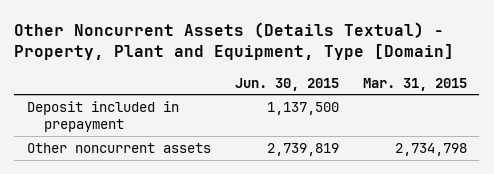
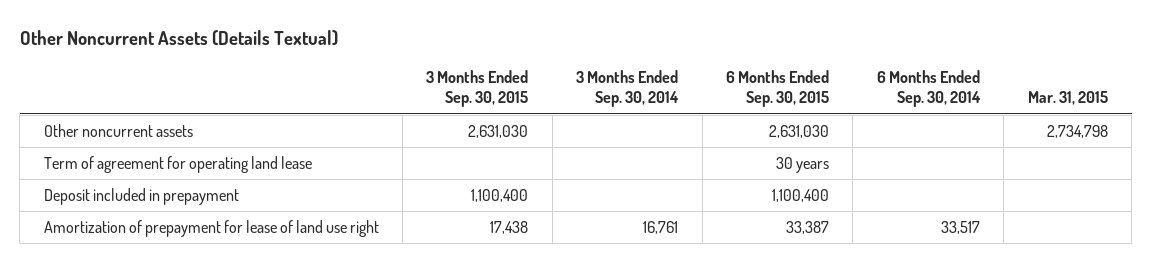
[14,21,455,61] Other Noncurrent Assets (Details Textual) - Property, Plant and Equipment, Type [Domain] -> [19,29,338,46] Other Noncurrent Assets (Details Textual)
[234,77,339,91] Jun. 30, 2015 -> none
none -> [426,69,529,108] 3 Months Ended Sep. 30, 2015
none -> [576,69,680,108] 3 Months Ended Sep. 30, 2014
none -> [726,69,830,108] 6 Months Ended Sep. 30, 2015
none -> [876,69,981,108] 6 Months Ended Sep. 30, 2014
none -> [43,156,312,174] Term of agreement for operating land lease
[26,100,179,133] Deposit included in prepayment -> [43,188,239,206] Deposit included in prepayment
none -> [43,220,379,238] Amortization of prepayment for lease of land use right

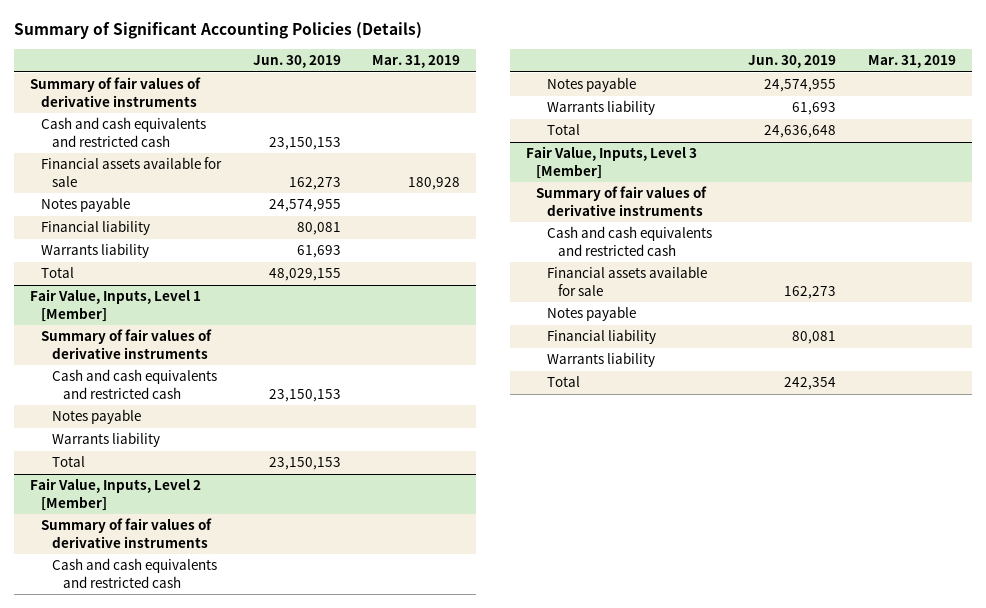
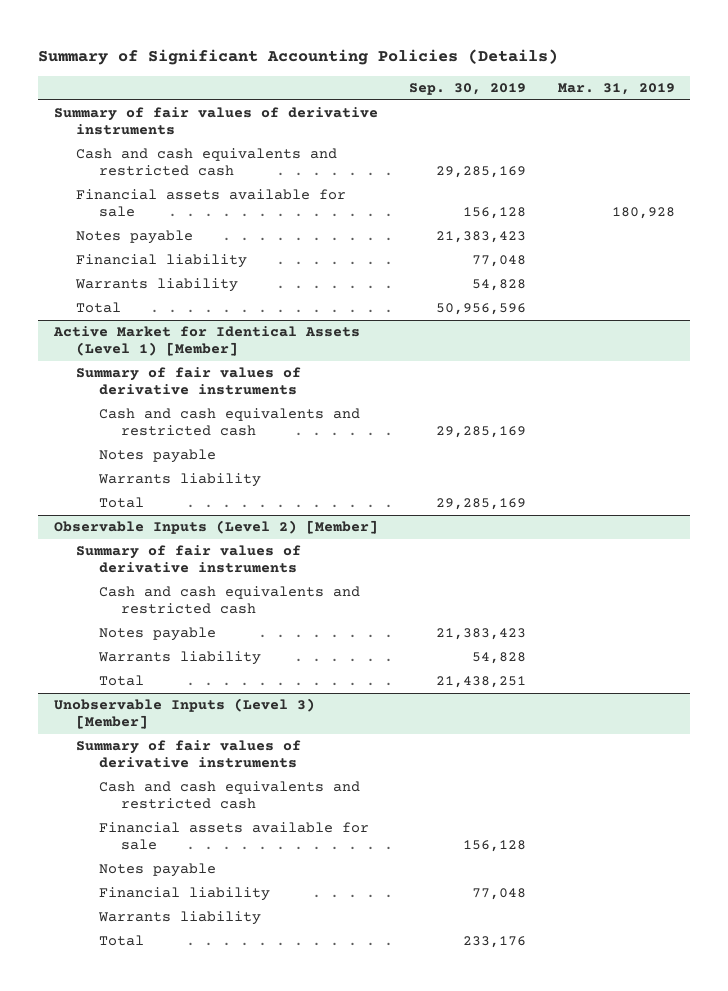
[252,55,341,69] Jun. 30, 2019 -> none
none -> [409,83,527,96] Sep. 30, 2019
[30,289,202,322] Fair Value, Inputs, Level 1 [Member] -> [52,326,360,357] Active Market for Identical Assets (Level 1) [Member]
[30,478,202,511] Fair Value, Inputs, Level 2 [Member] -> [53,520,378,535] Observable Inputs (Level 2) [Member]
[525,146,697,179] Fair Value, Inputs, Level 3 [Member] -> [53,698,315,730] Unobservable Inputs (Level 3) [Member]

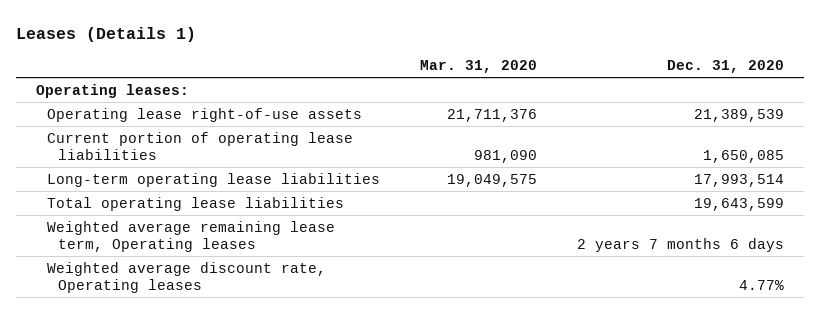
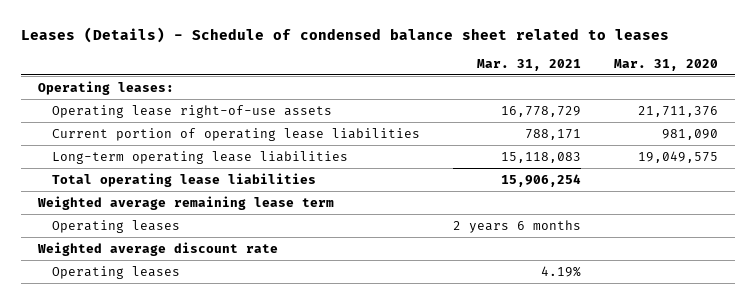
[16,26,197,42] Leases (Details 1) -> [20,26,669,43] Leases (Details) - Schedule of condensed balance sheet related to leases
[667,59,785,73] Dec. 31, 2020 -> none
none -> [476,58,581,71] Mar. 31, 2021
none -> [36,195,334,210] Weighted average remaining lease term
[47,220,336,253] Weighted average remaining lease term, Operating leases -> [51,219,180,233] Operating leases
none -> [36,241,278,256] Weighted average discount rate
[47,261,327,294] Weighted average discount rate, Operating leases -> [51,265,180,279] Operating leases

